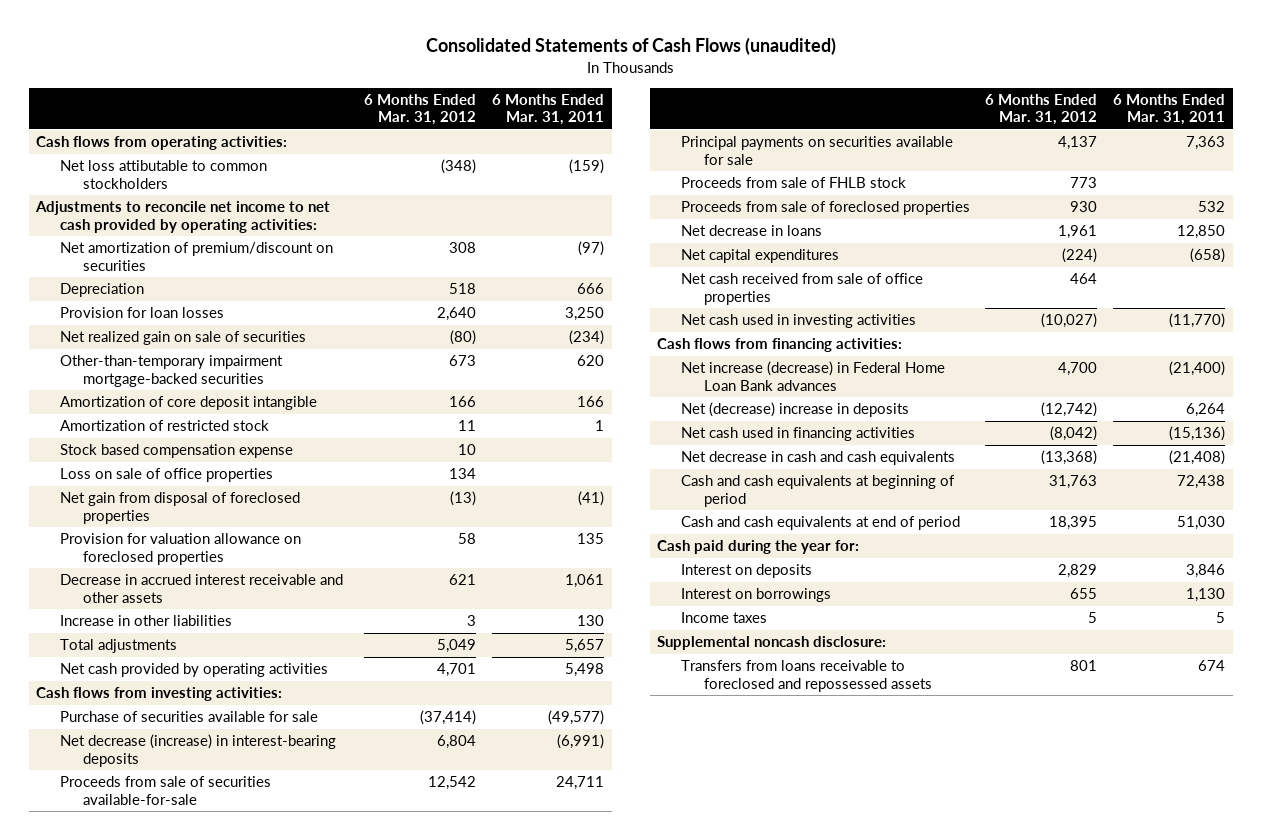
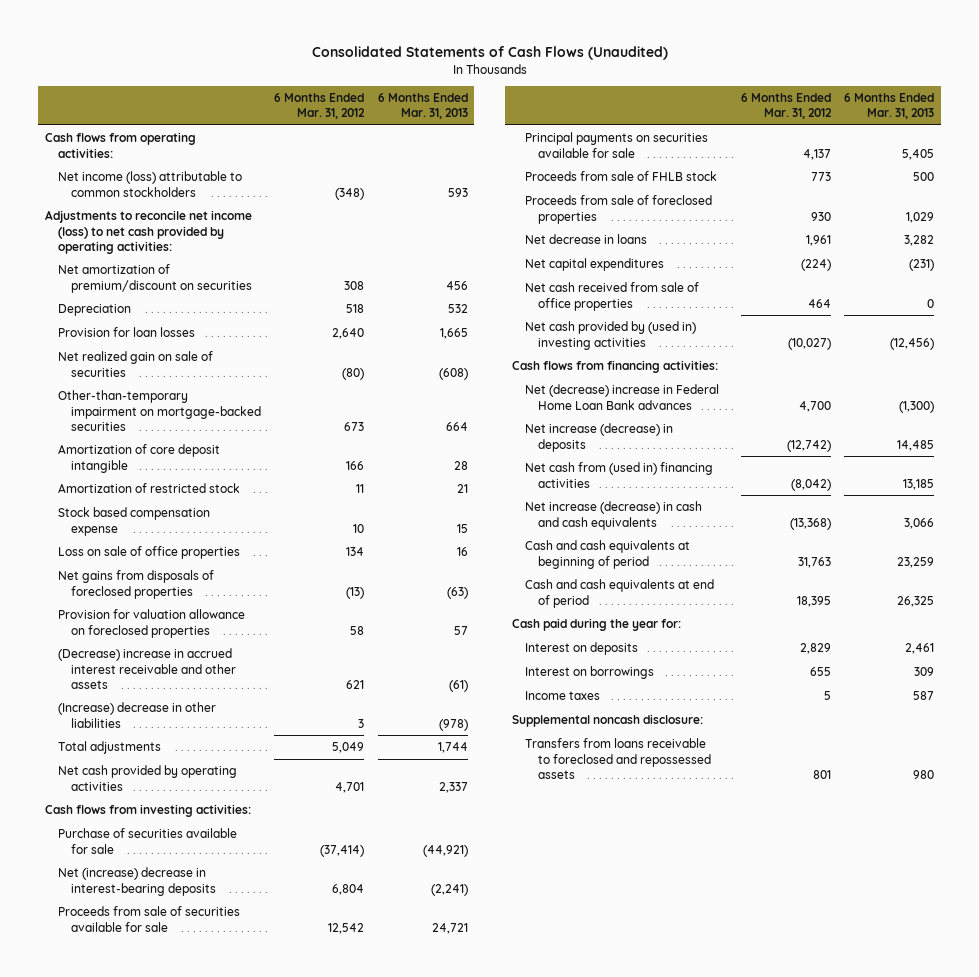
[425,37,836,56] Consolidated Statements of Cash Flows (unaudited) -> [311,46,668,61] Consolidated Statements of Cash Flows (Unaudited)
[491,93,604,126] 6 Months Ended Mar. 31, 2011 -> none
none -> [377,93,468,120] 6 Months Ended Mar. 31, 2013
[59,160,267,189] Net loss attibutable to common stockholders -> [58,171,243,197] Net income (loss) attributable to common stockholders
[35,201,331,233] Adjustments to reconcile net income to net cash provided by operating activities: -> [44,210,252,254] Adjustments to reconcile net income (loss) to net cash provided by operating activities:
[59,355,283,387] Other-than-temporary impairment mortgage-backed securities -> [58,390,262,431] Other-than-temporary impairment on mortgage-backed securities
[59,492,300,524] Net gain from disposal of foreclosed properties -> [58,570,215,599] Net gains from disposals of foreclosed properties
[59,574,343,603] Decrease in accrued interest receivable and other assets -> [58,648,237,689] (Decrease) increase in accrued interest receivable and other assets
[59,615,232,627] Increase in other liabilities -> [58,702,217,728] (Increase) decrease in other liabilities
[59,734,336,767] Net decrease (increase) in interest-bearing deposits -> [58,867,217,896] Net (increase) decrease in interest-bearing deposits
[59,776,271,805] Proceeds from sale of securities available-for-sale -> [58,906,241,932] Proceeds from sale of securities available for sale
[680,314,916,329] Net cash used in investing activities -> [524,321,696,350] Net cash provided by (used in) investing activities
[680,361,945,391] Net increase (decrease) in Federal Home Loan Bank advances -> [524,384,719,410] Net (decrease) increase in Federal Home Loan Bank advances
[680,402,909,418] Net (decrease) increase in deposits -> [524,423,673,452] Net increase (decrease) in deposits
[680,427,915,442] Net cash used in financing activities -> [524,462,713,488] Net cash from (used in) financing activities
[680,451,955,466] Net decrease in cash and cash equivalents -> [524,501,702,530] Net increase (decrease) in cash and cash equivalents

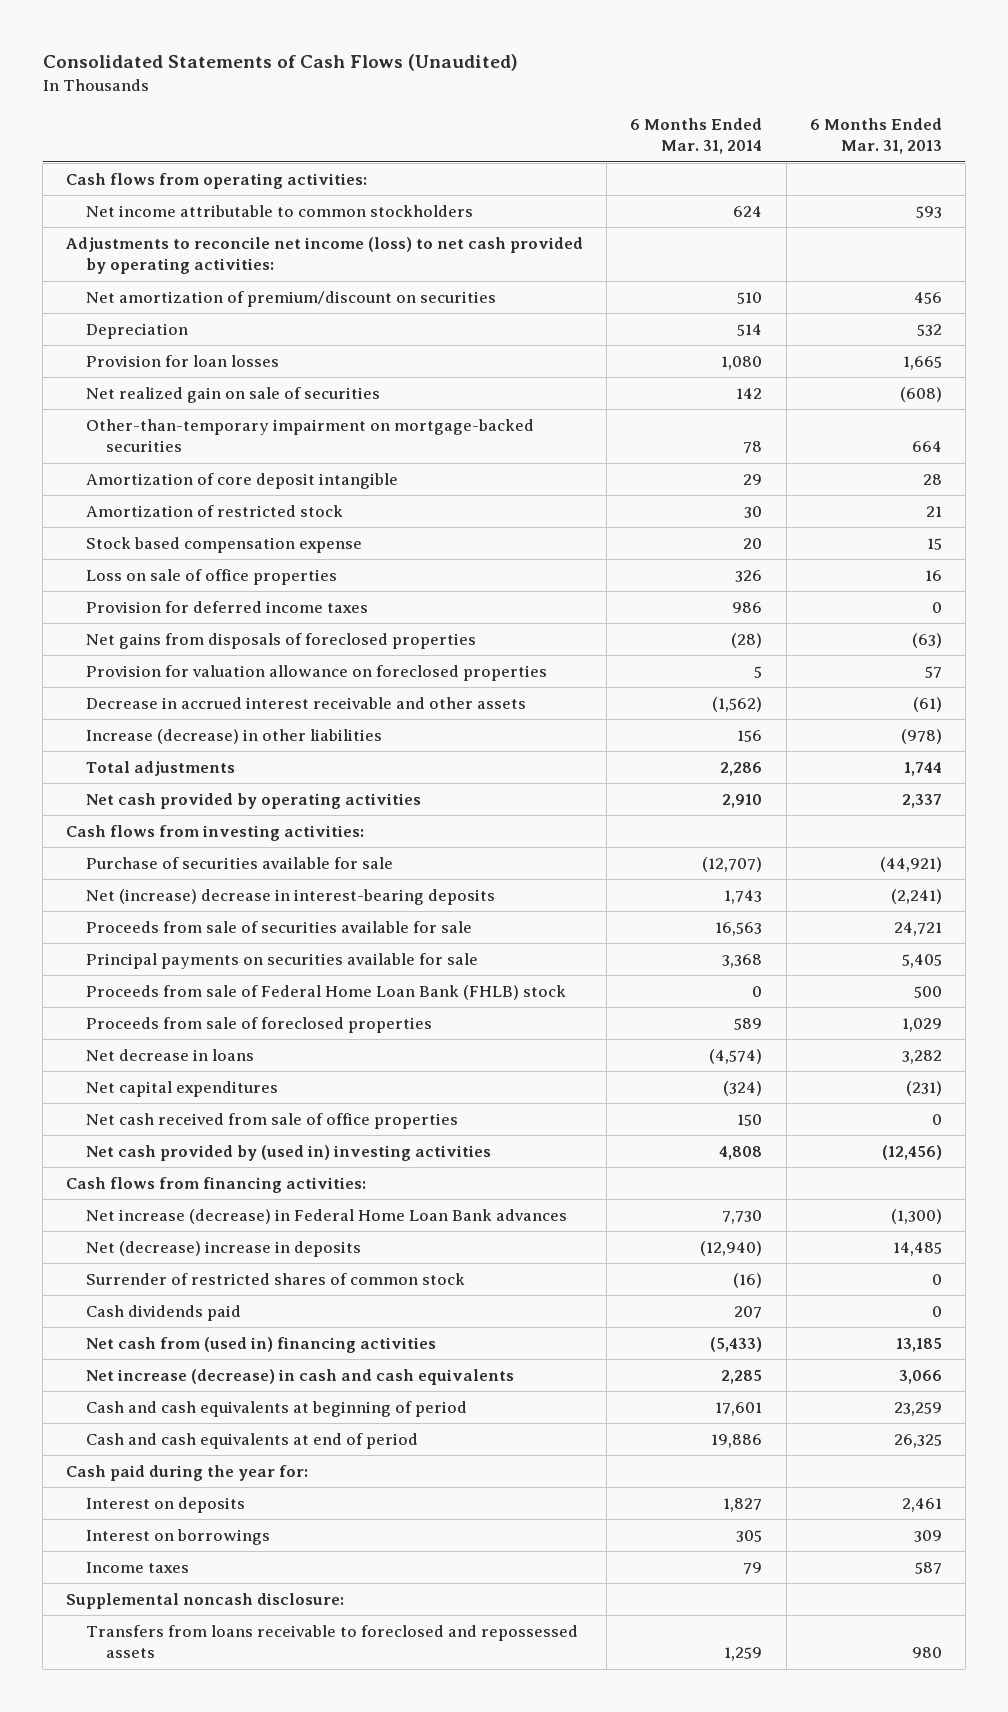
[274,93,366,120] 6 Months Ended Mar. 31, 2012 -> none
none -> [630,117,763,155] 6 Months Ended Mar. 31, 2014
[58,171,243,197] Net income (loss) attributable to common stockholders -> [86,205,474,218] Net income attributable to common stockholders
none -> [86,601,369,614] Provision for deferred income taxes
[58,648,237,689] (Decrease) increase in accrued interest receivable and other assets -> [86,697,527,710] Decrease in accrued interest receivable and other assets
[58,702,217,728] (Increase) decrease in other liabilities -> [86,729,383,745] Increase (decrease) in other liabilities
[524,171,717,182] Proceeds from sale of FHLB stock -> [86,985,567,1001] Proceeds from sale of Federal Home Loan Bank (FHLB) stock
[524,384,719,410] Net (decrease) increase in Federal Home Loan Bank advances -> [86,1209,568,1225] Net increase (decrease) in Federal Home Loan Bank advances
[524,423,673,452] Net increase (decrease) in deposits -> [86,1241,362,1258] Net (decrease) increase in deposits
none -> [86,1273,466,1286] Surrender of restricted shares of common stock
none -> [86,1305,242,1322] Cash dividends paid

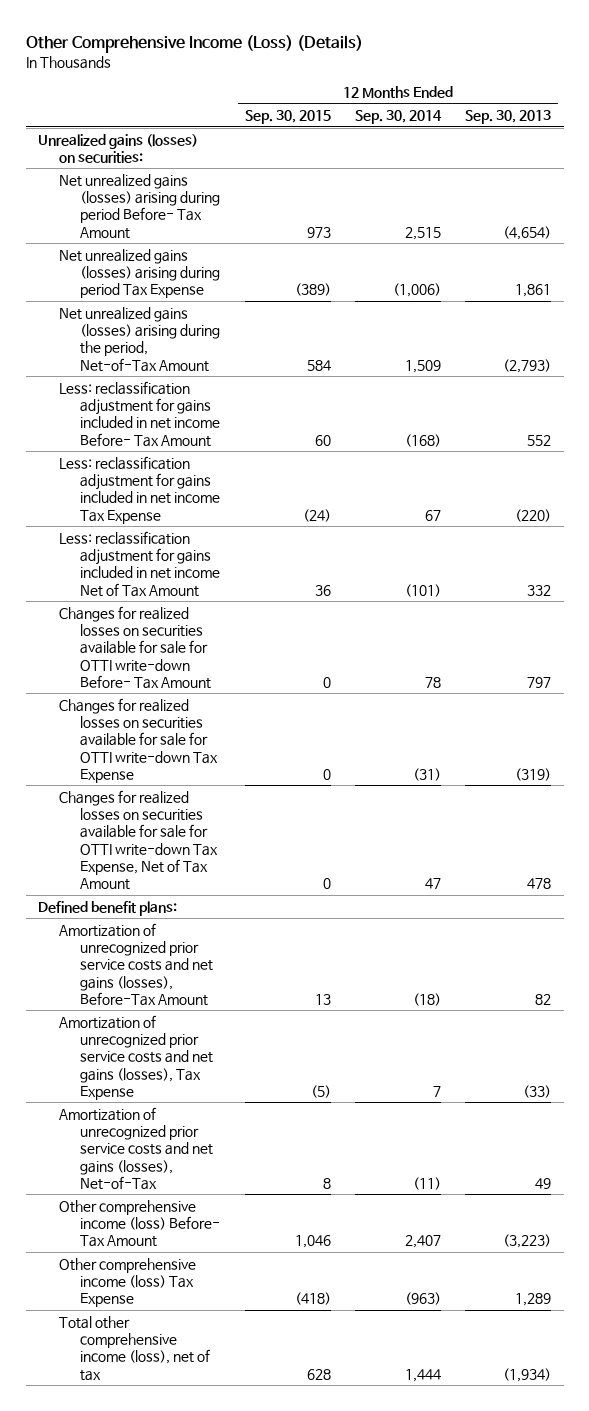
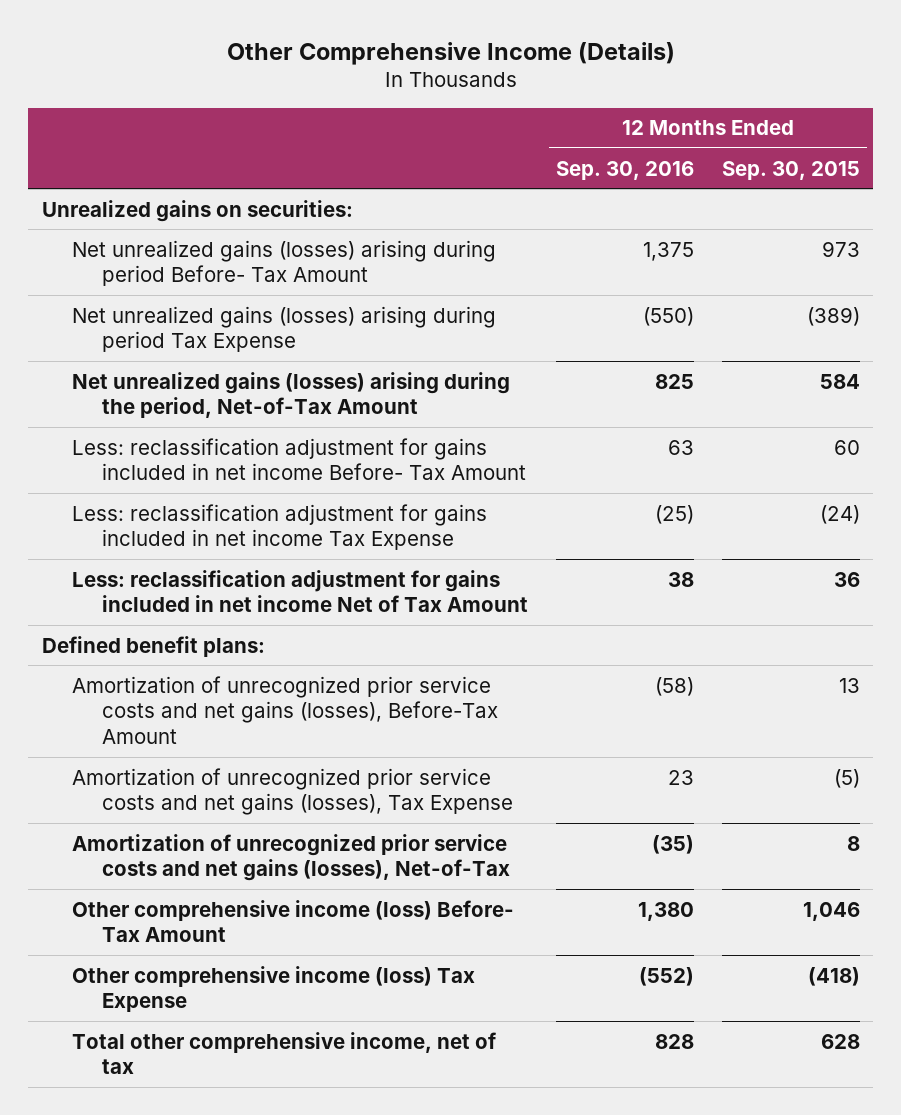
[25,34,363,53] Other Comprehensive Income (Loss) (Details) -> [226,41,675,65] Other Comprehensive Income (Details)
[354,110,442,125] Sep. 30, 2014 -> none
[465,110,552,125] Sep. 30, 2013 -> none
none -> [556,160,695,180] Sep. 30, 2016
[37,133,198,163] Unrealized gains (losses) on securities: -> [41,199,353,222] Unrealized gains on securities:
[58,605,212,689] Changes for realized losses on securities available for sale for OTTI write-down Before- Tax Amount -> none
[58,697,219,783] Changes for realized losses on securities available for sale for OTTI write-down Tax Expense -> none
[58,789,219,891] Changes for realized losses on securities available for sale for OTTI write-down Tax Expense, Net of Tax Amount -> none
[58,1315,211,1381] Total other comprehensive income (loss), net of tax -> [72,1031,497,1075] Total other comprehensive income, net of tax

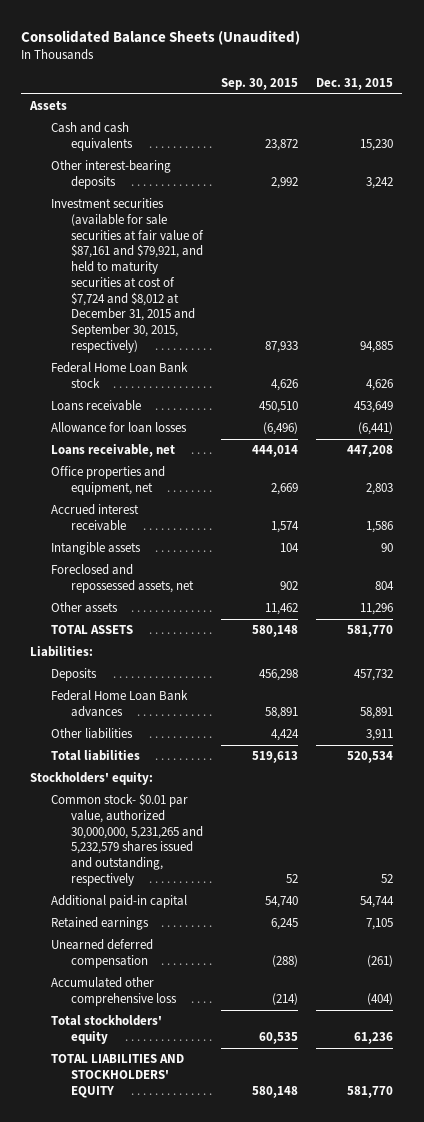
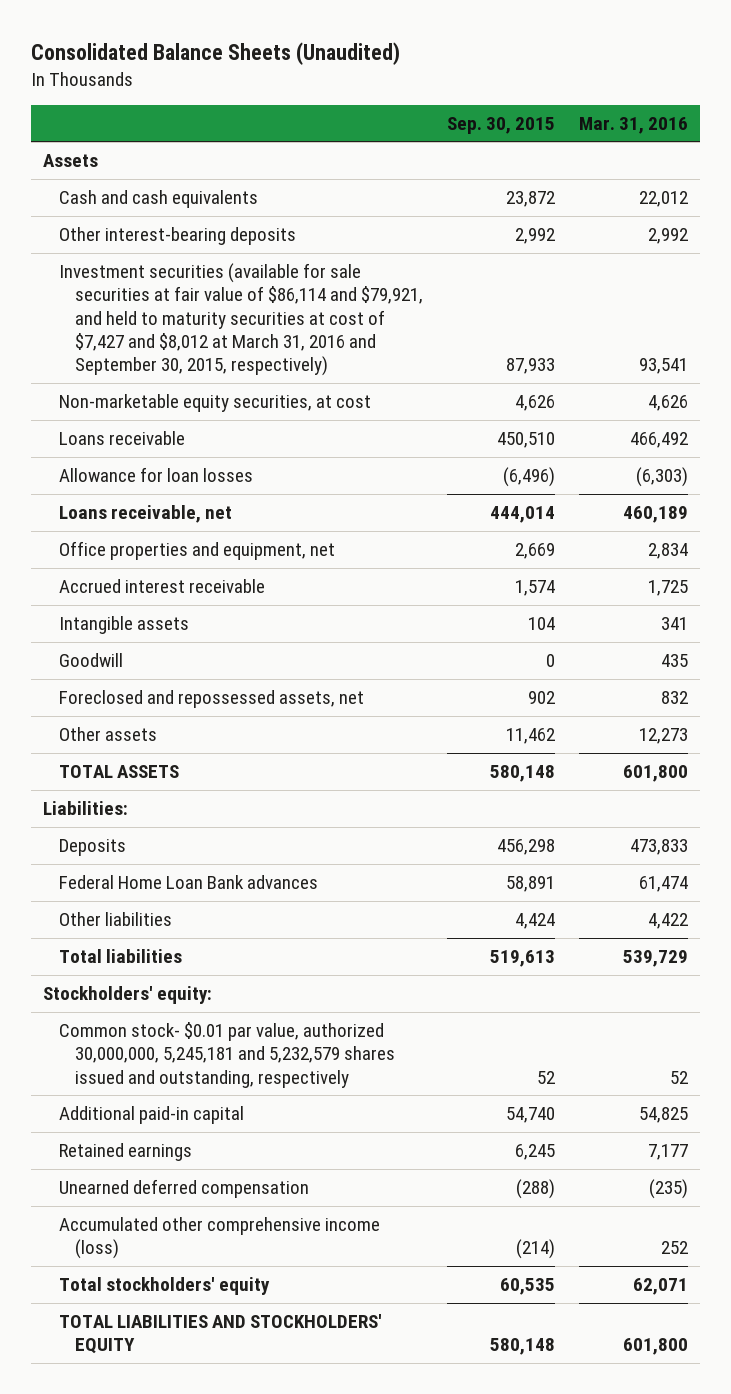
[316,78,394,91] Dec. 31, 2015 -> none
none -> [579,116,689,134] Mar. 31, 2016
[50,198,204,353] Investment securities (available for sale securities at fair value of $87,161 and $79,921, and held to maturity securities at cost of $7,724 and $8,012 at December 31, 2015 and September 30, 2015, respectively) -> [59,263,424,377] Investment securities (available for sale securities at fair value of $86,114 and $79,921, and held to maturity securities at cost of $7,427 and $8,012 at March 31, 2016 and September 30, 2015, respectively)
[50,362,188,388] Federal Home Loan Bank stock -> [59,394,372,413] Non-marketable equity securities, at cost
none -> [59,653,124,668] Goodwill
[50,793,203,886] Common stock- $0.01 par value, authorized 30,000,000, 5,231,265 and 5,232,579 shares issued and outstanding, respectively -> [59,1022,396,1088] Common stock- $0.01 par value, authorized 30,000,000, 5,245,181 and 5,232,579 shares issued and outstanding, respectively
[50,977,177,1006] Accumulated other comprehensive loss -> [59,1217,381,1260] Accumulated other comprehensive income (loss)

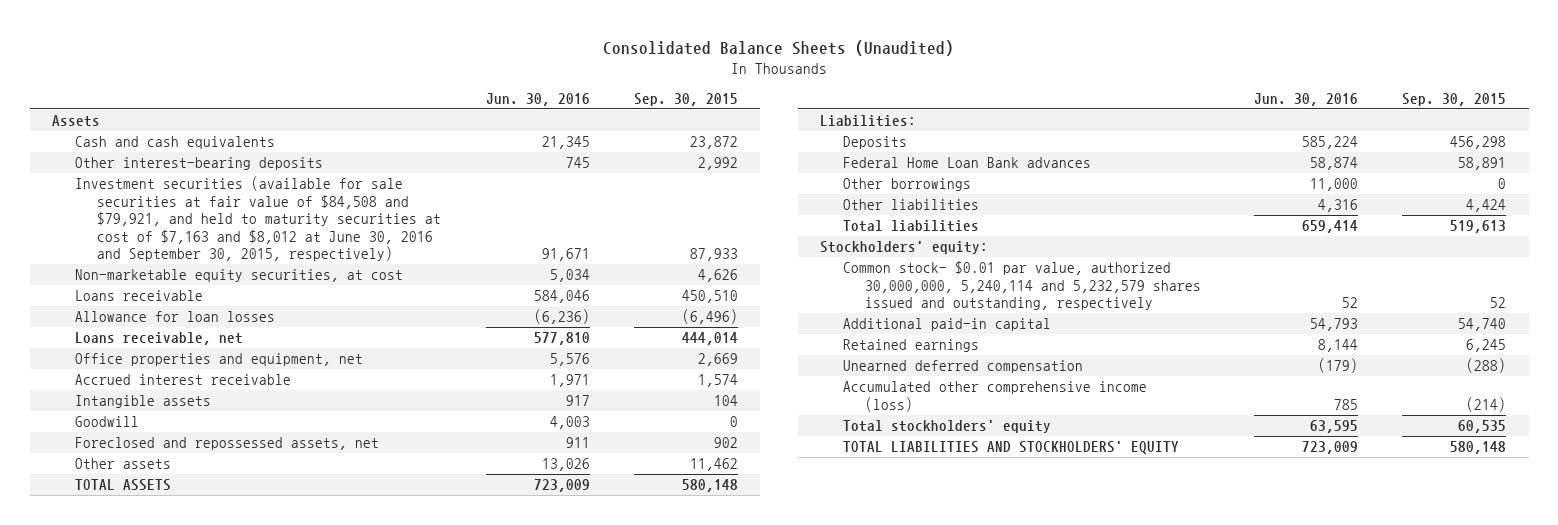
[579,116,689,134] Mar. 31, 2016 -> none
none -> [485,93,590,107] Jun. 30, 2016
[59,263,424,377] Investment securities (available for sale securities at fair value of $86,114 and $79,921, and held to maturity securities at cost of $7,427 and $8,012 at March 31, 2016 and September 30, 2015, respectively) -> [74,176,442,262] Investment securities (available for sale securities at fair value of $84,508 and $79,921, and held to maturity securities at cost of $7,163 and $8,012 at June 30, 2016 and September 30, 2015, respectively)
none -> [842,178,971,192] Other borrowings
[59,1022,396,1088] Common stock- $0.01 par value, authorized 30,000,000, 5,245,181 and 5,232,579 shares issued and outstanding, respectively -> [842,261,1202,311] Common stock- $0.01 par value, authorized 30,000,000, 5,240,114 and 5,232,579 shares issued and outstanding, respectively

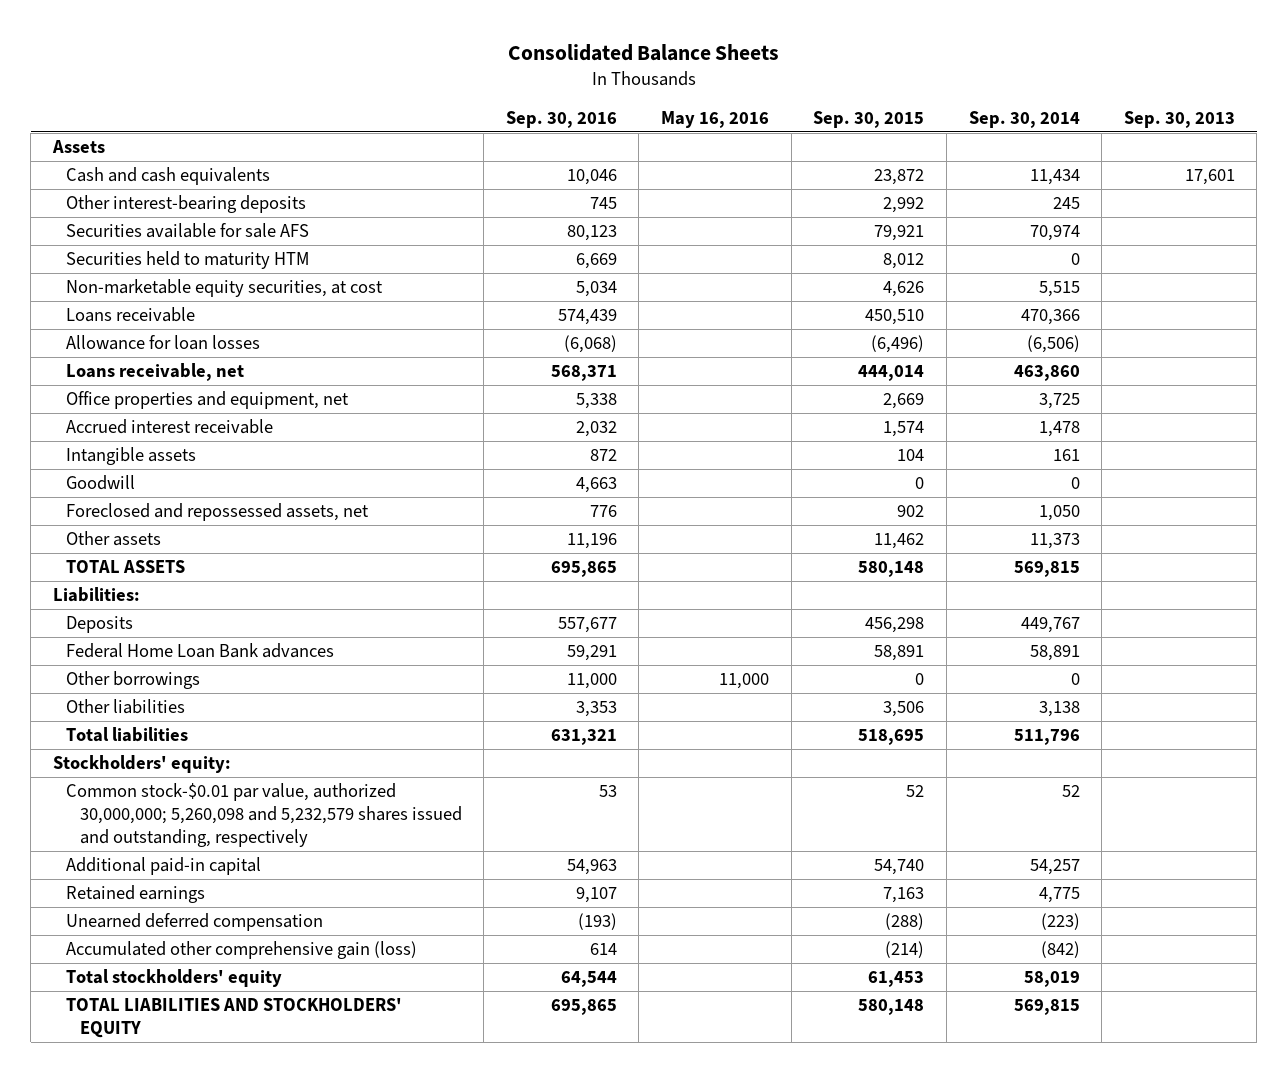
[603,39,955,56] Consolidated Balance Sheets (Unaudited) -> [507,43,779,61] Consolidated Balance Sheets
[485,93,590,107] Jun. 30, 2016 -> none
none -> [505,110,617,128] Sep. 30, 2016
none -> [661,110,770,128] May 16, 2016
none -> [968,110,1080,128] Sep. 30, 2014
none -> [1123,110,1235,128] Sep. 30, 2013
[74,176,442,262] Investment securities (available for sale securities at fair value of $84,508 and $79,921, and held to maturity securities at cost of $7,163 and $8,012 at June 30, 2016 and September 30, 2015, respectively) -> none
none -> [66,223,310,239] Securities available for sale AFS
none -> [66,251,310,270] Securities held to maturity HTM
[1466,199,1507,213] 4,424 -> [883,701,925,718] 3,506
[1450,220,1507,234] 519,613 -> [858,729,925,746] 518,695
[842,261,1202,311] Common stock- $0.01 par value, authorized 30,000,000, 5,240,114 and 5,232,579 shares issued and outstanding, respectively -> [66,783,462,848] Common stock-$0.01 par value, authorized 30,000,000; 5,260,098 and 5,232,579 shares issued and outstanding, respectively
[1466,339,1507,353] 6,245 -> [883,887,925,904] 7,163
[842,381,1147,412] Accumulated other comprehensive income (loss) -> [66,941,418,960] Accumulated other comprehensive gain (loss)
[1458,420,1507,434] 60,535 -> [868,971,925,988] 61,453

